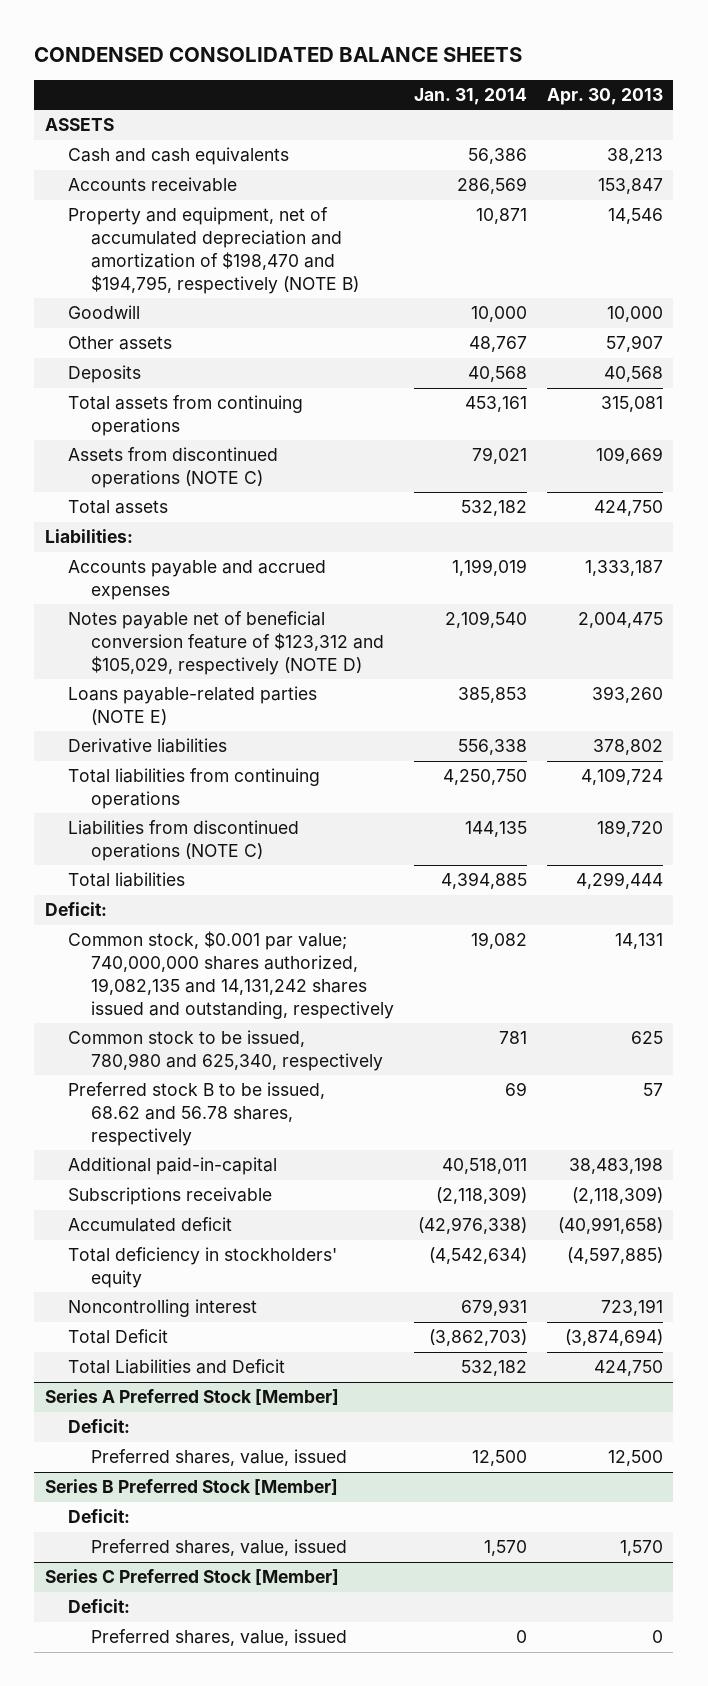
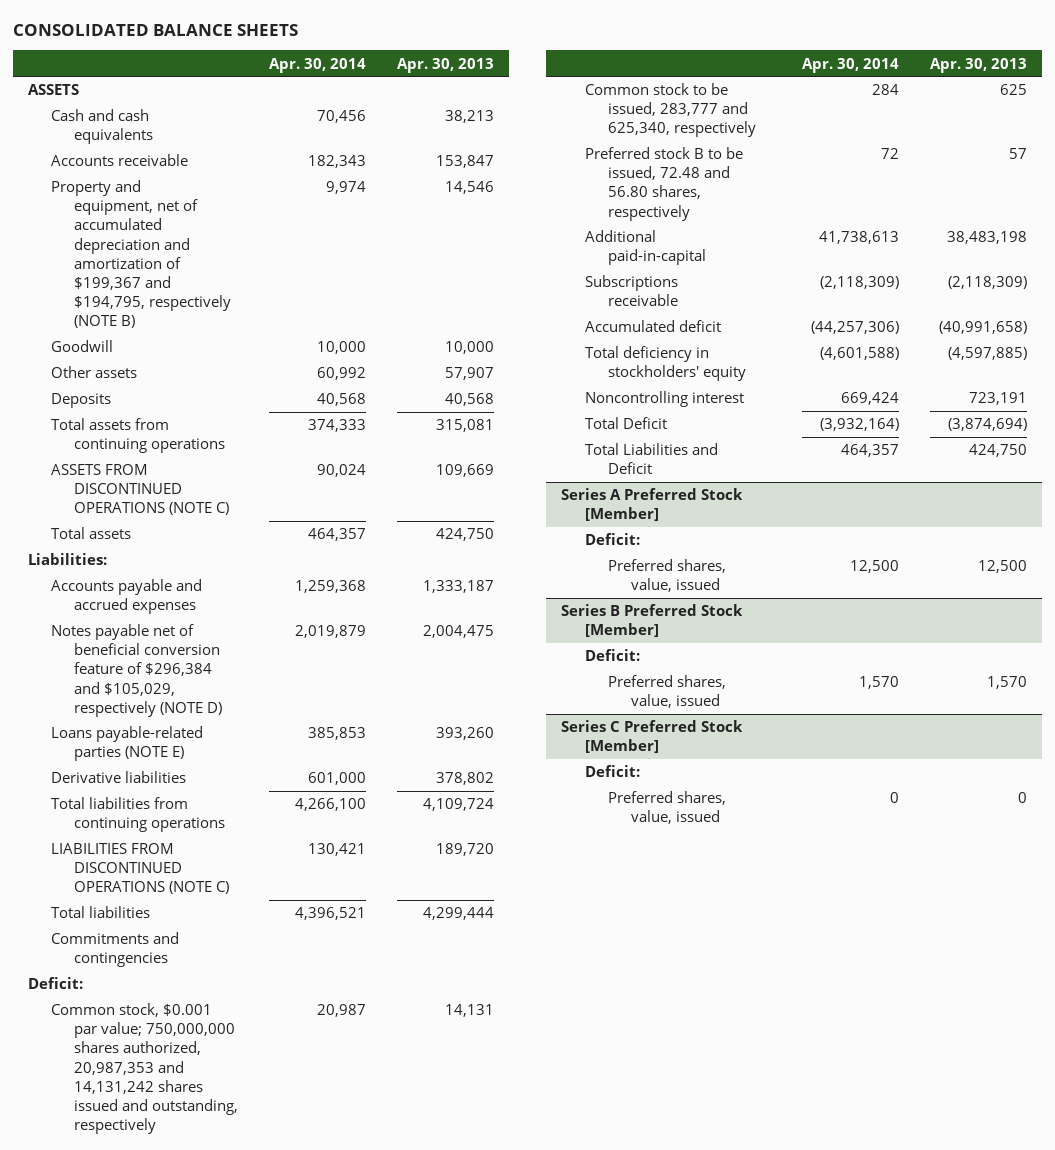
[34,46,523,62] CONDENSED CONSOLIDATED BALANCE SHEETS -> [12,23,298,36] CONSOLIDATED BALANCE SHEETS
[413,87,527,105] Jan. 31, 2014 -> none
none -> [269,57,367,73] Apr. 30, 2014
[67,207,359,294] Property and equipment, net of accumulated depreciation and amortization of $198,470 and $194,795, respectively (NOTE B) -> [51,180,232,329] Property and equipment, net of accumulated depreciation and amortization of $199,367 and $194,795, respectively (NOTE B)
[67,447,278,489] Assets from discontinued operations (NOTE C) -> [51,464,230,516] ASSETS FROM DISCONTINUED OPERATIONS (NOTE C)
[67,611,384,676] Notes payable net of beneficial conversion feature of $123,312 and $105,029, respectively (NOTE D) -> [51,624,223,717] Notes payable net of beneficial conversion feature of $296,384 and $105,029, respectively (NOTE D)
[67,820,299,862] Liabilities from discontinued operations (NOTE C) -> [51,843,230,895] LIABILITIES FROM DISCONTINUED OPERATIONS (NOTE C)
none -> [51,932,180,968] Commitments and contingencies
[67,931,394,1019] Common stock, $0.001 par value; 740,000,000 shares authorized, 19,082,135 and 14,131,242 shares issued and outstanding, respectively -> [51,1003,239,1134] Common stock, $0.001 par value; 750,000,000 shares authorized, 20,987,353 and 14,131,242 shares issued and outstanding, respectively
[67,1030,383,1072] Common stock to be issued, 780,980 and 625,340, respectively -> [584,83,756,138] Common stock to be issued, 283,777 and 625,340, respectively
[67,1082,325,1147] Preferred stock B to be issued, 68.62 and 56.78 shares, respectively -> [584,147,743,221] Preferred stock B to be issued, 72.48 and 56.80 shares, respectively

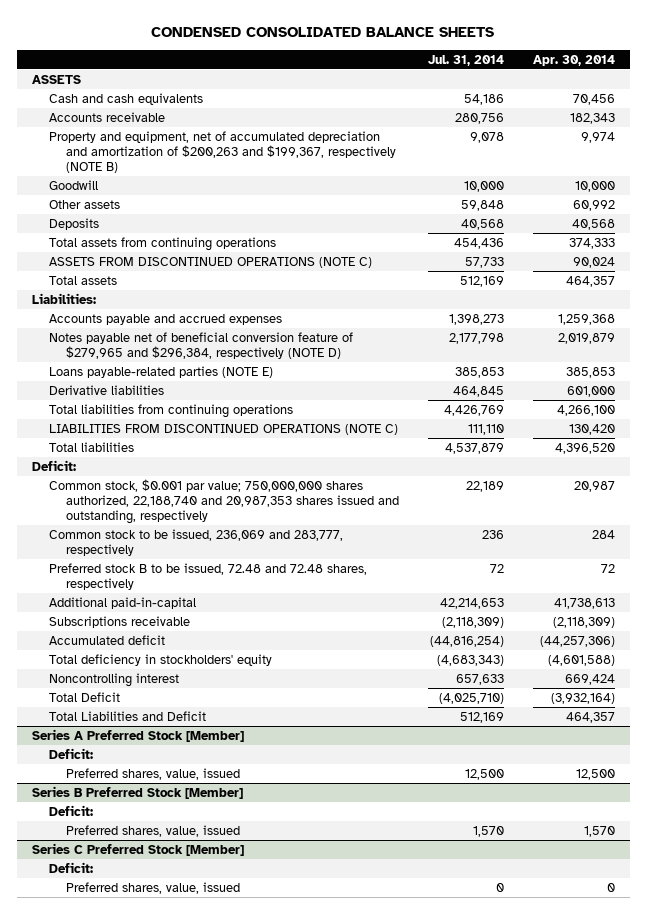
[12,23,298,36] CONSOLIDATED BALANCE SHEETS -> [151,26,495,37] CONDENSED CONSOLIDATED BALANCE SHEETS
[396,57,494,73] Apr. 30, 2013 -> none
none -> [427,54,504,66] Jul. 31, 2014
[51,180,232,329] Property and equipment, net of accumulated depreciation and amortization of $199,367 and $194,795, respectively (NOTE B) -> [48,130,396,174] Property and equipment, net of accumulated depreciation and amortization of $200,263 and $199,367, respectively (NOTE B)
[51,624,223,717] Notes payable net of beneficial conversion feature of $296,384 and $105,029, respectively (NOTE D) -> [48,331,353,360] Notes payable net of beneficial conversion feature of $279,965 and $296,384, respectively (NOTE D)
[51,932,180,968] Commitments and contingencies -> none
[308,843,367,857] 130,421 -> [569,423,616,435] 130,420
[295,907,367,921] 4,396,521 -> [555,442,616,454] 4,396,520
[51,1003,239,1134] Common stock, $0.001 par value; 750,000,000 shares authorized, 20,987,353 and 14,131,242 shares issued and outstanding, respectively -> [48,478,399,525] Common stock, $0.001 par value; 750,000,000 shares authorized, 22,188,740 and 20,987,353 shares issued and outstanding, respectively
[584,83,756,138] Common stock to be issued, 283,777 and 625,340, respectively -> [48,528,343,557] Common stock to be issued, 236,069 and 283,777, respectively
[584,147,743,221] Preferred stock B to be issued, 72.48 and 56.80 shares, respectively -> [48,562,367,591] Preferred stock B to be issued, 72.48 and 72.48 shares, respectively

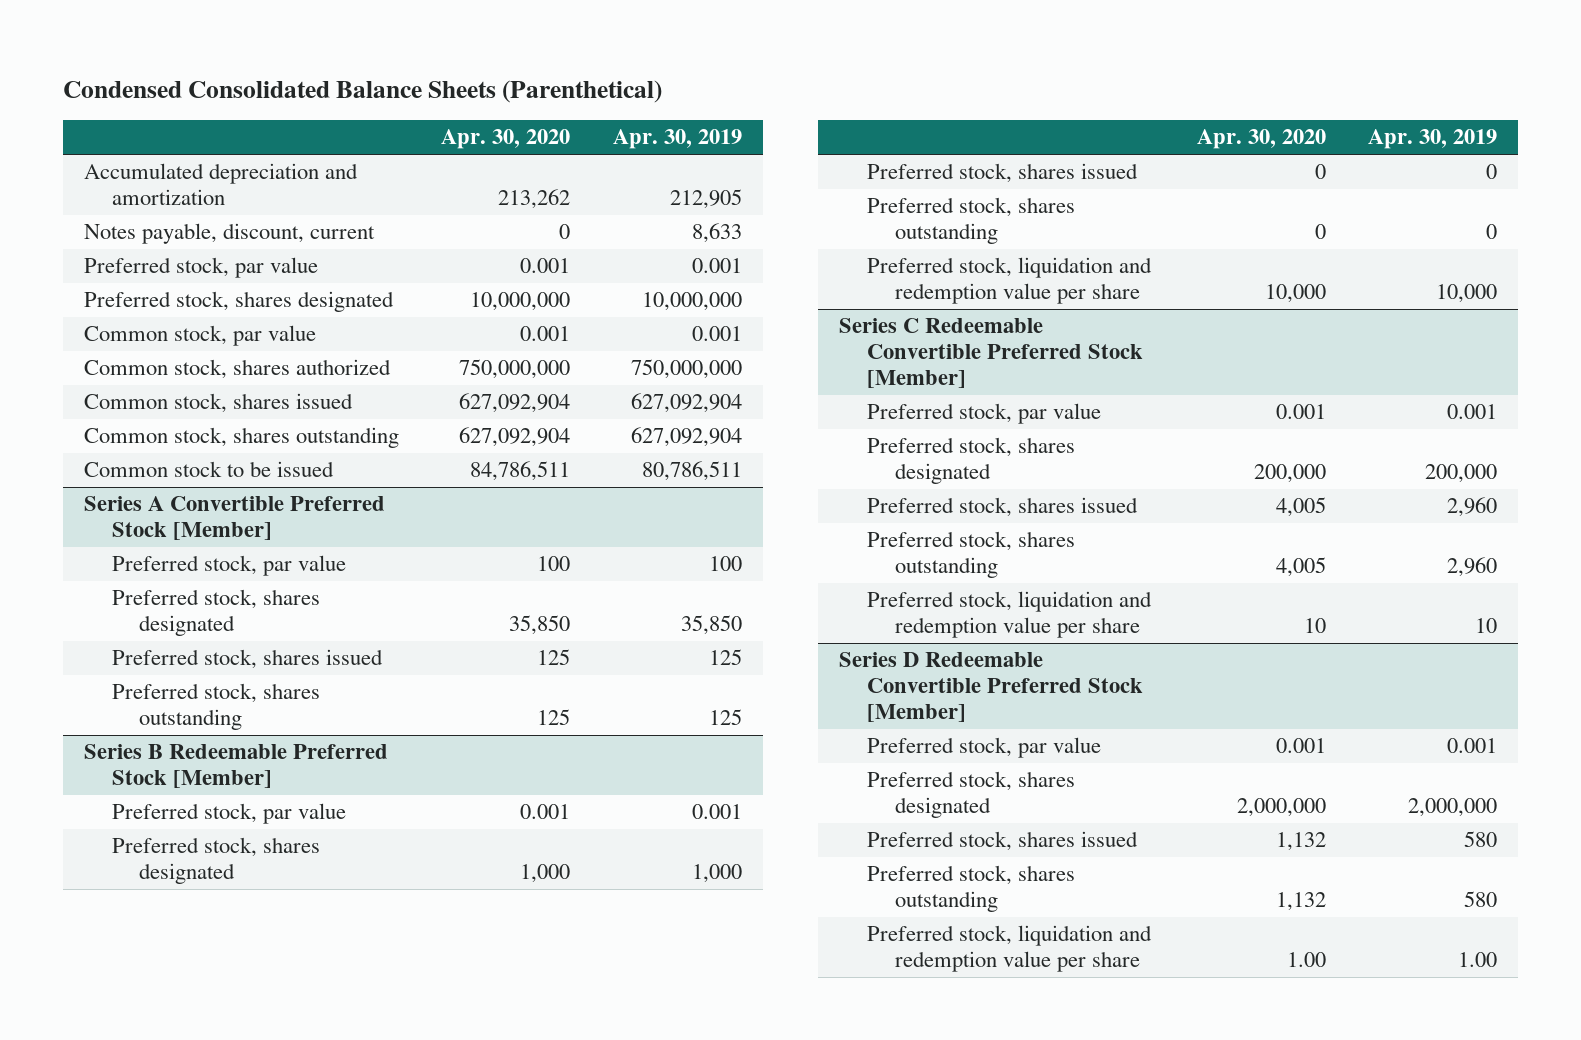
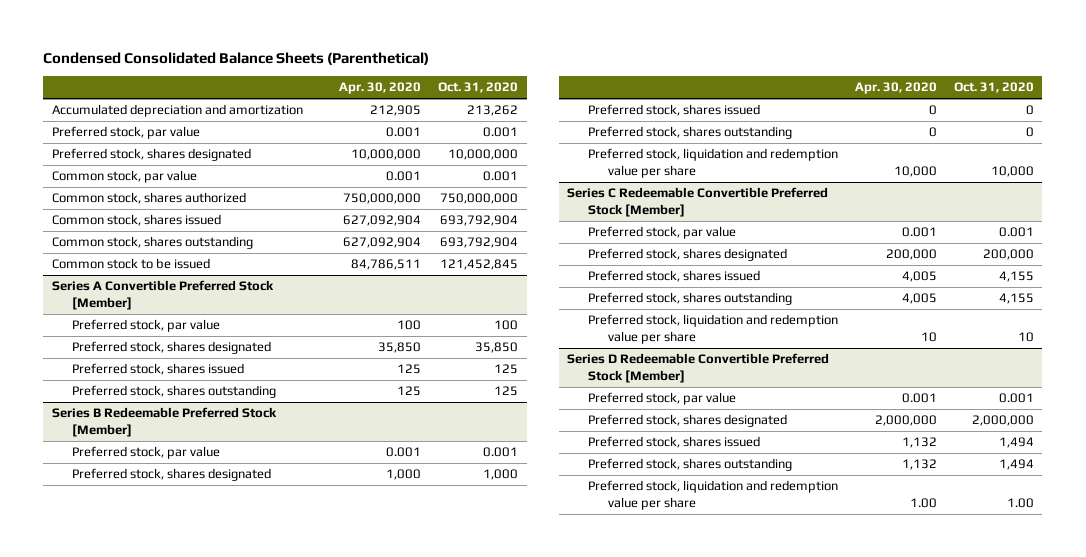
[612,129,742,150] Apr. 30, 2019 -> none
none -> [438,82,519,94] Oct. 31, 2020
[84,223,376,245] Notes payable, discount, current -> none
[498,189,571,210] 213,262 -> [370,105,422,117] 212,905

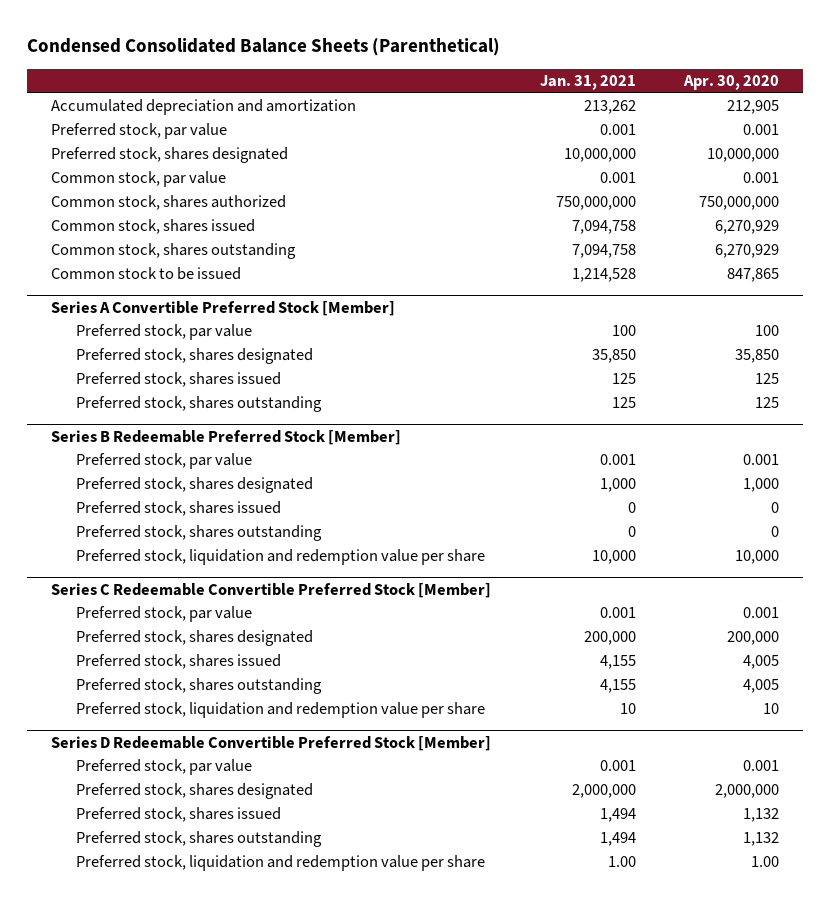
[438,82,519,94] Oct. 31, 2020 -> none
none -> [539,75,636,91] Jan. 31, 2021
[343,215,422,227] 627,092,904 -> [715,220,780,235] 6,270,929
[343,237,422,249] 627,092,904 -> [715,244,780,259] 6,270,929
[351,259,422,271] 84,786,511 -> [727,268,780,283] 847,865

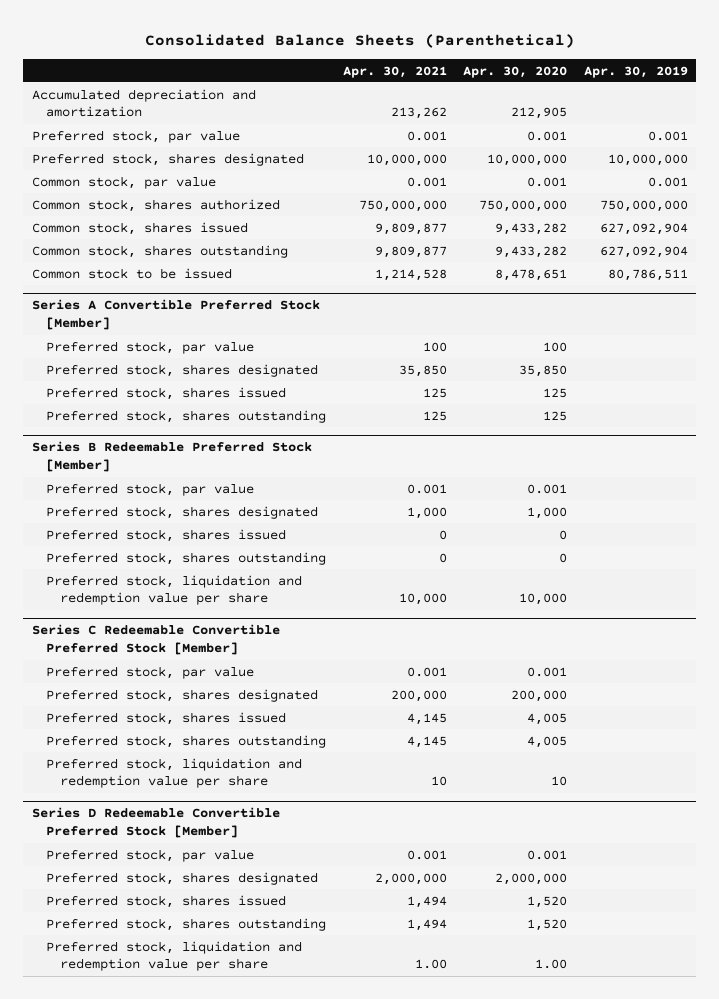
[26,38,500,57] Condensed Consolidated Balance Sheets (Parenthetical) -> [144,34,575,49] Consolidated Balance Sheets (Parenthetical)
[539,75,636,91] Jan. 31, 2021 -> none
none -> [342,65,447,78] Apr. 30, 2021
none -> [583,65,688,78] Apr. 30, 2019
[715,220,780,235] 6,270,929 -> [495,222,568,235] 9,433,282
[715,244,780,259] 6,270,929 -> [495,245,568,258] 9,433,282
[727,268,780,283] 847,865 -> [495,268,568,281] 8,478,651
[743,808,780,823] 1,132 -> [527,895,568,908] 1,520
[743,832,780,847] 1,132 -> [527,918,568,931] 1,520

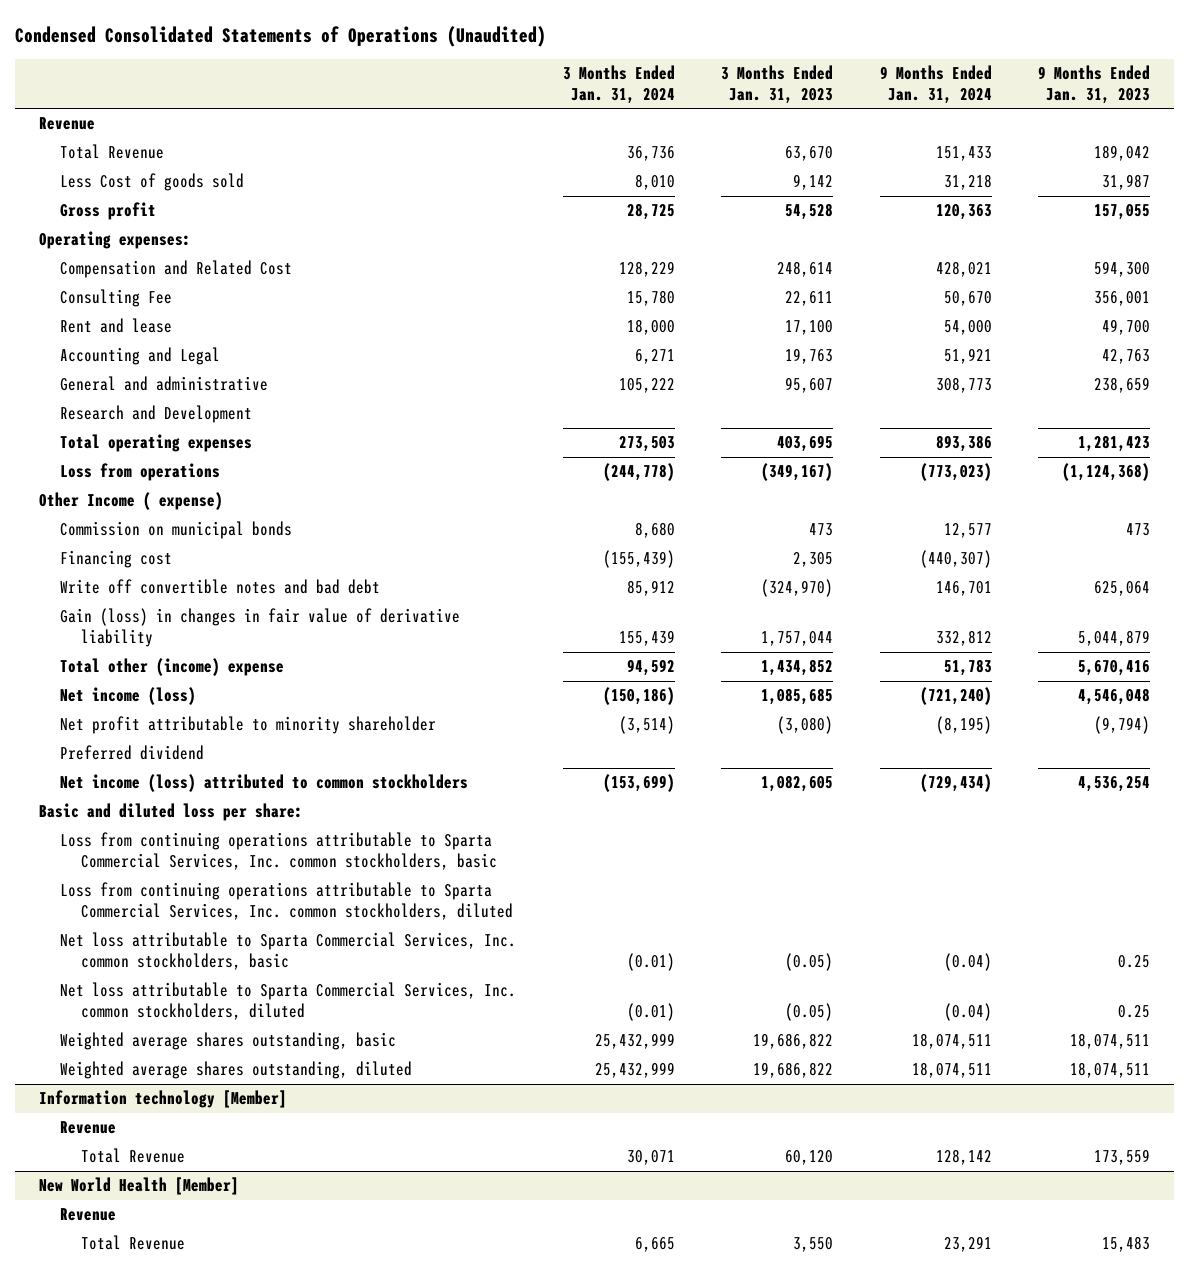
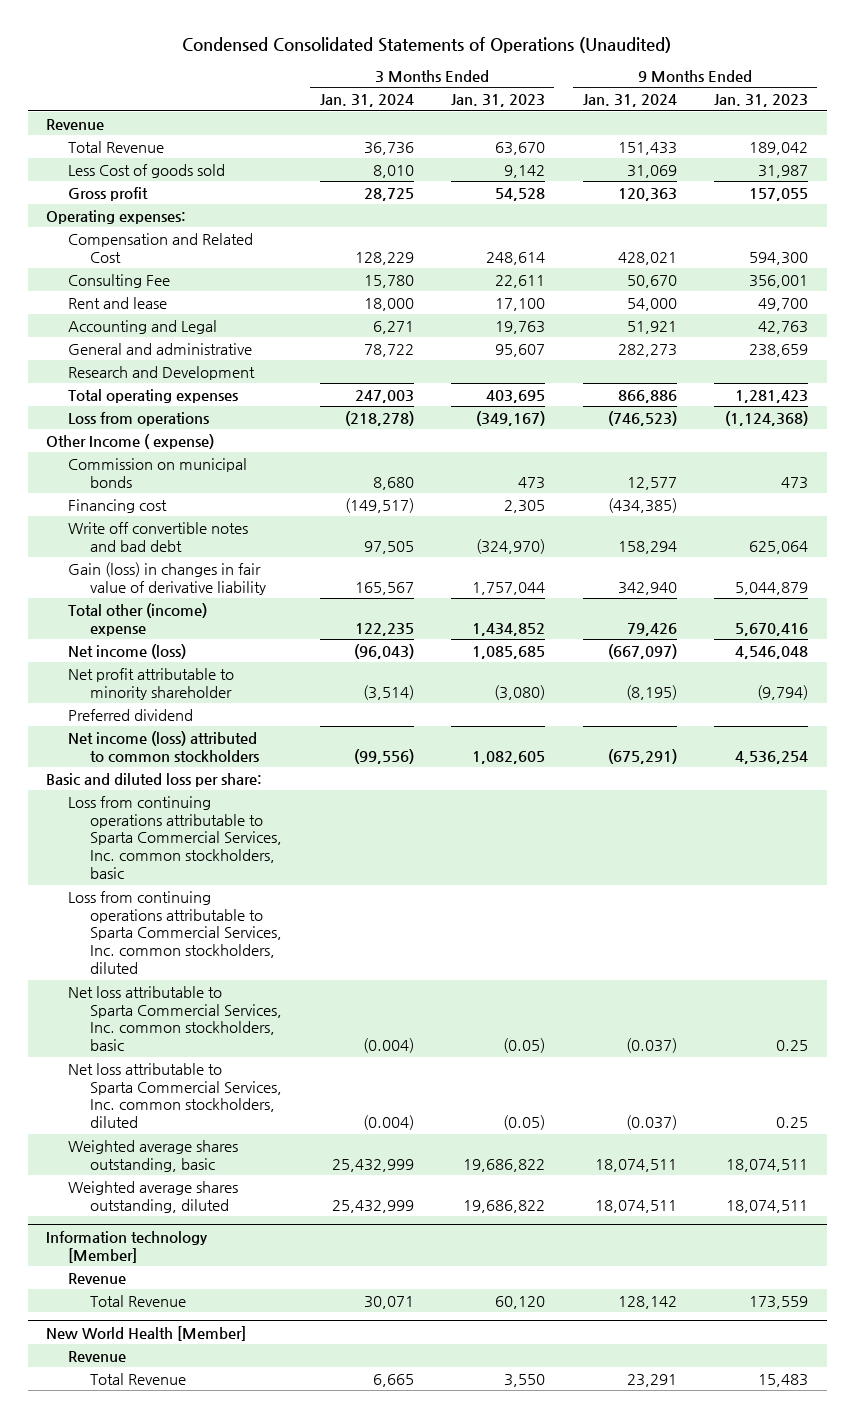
[943,174,992,191] 31,218 -> [626,164,677,178] 31,069
[618,378,675,394] 105,222 -> [363,343,414,357] 78,722
[935,377,992,394] 308,773 -> [617,343,677,357] 282,273
[618,436,675,453] 273,503 -> [354,389,414,403] 247,003
[935,435,992,453] 893,386 -> [617,389,677,403] 866,886
[602,463,675,482] (244,778) -> [344,410,414,426] (218,278)
[919,463,992,482] (773,023) -> [607,410,677,426] (746,523)
[602,550,675,569] (155,439) -> [344,497,414,513] (149,517)
[919,550,992,569] (440,307) -> [607,497,677,513] (434,385)
[626,580,675,597] 85,912 -> [363,540,414,554] 97,505
[935,581,992,597] 146,701 -> [617,540,677,554] 158,294
[618,630,675,647] 155,439 -> [354,581,414,595] 165,567
[935,630,992,647] 332,812 -> [617,581,677,595] 342,940
[626,659,675,677] 94,592 -> [354,622,414,636] 122,235
[943,659,992,677] 51,783 -> [626,622,677,636] 79,426
[602,687,675,706] (150,186) -> [353,643,414,659] (96,043)
[919,687,992,706] (721,240) -> [607,643,677,659] (667,097)
[602,774,675,793] (153,699) -> [353,748,414,764] (99,556)
[919,774,992,793] (729,434) -> [607,748,677,764] (675,291)
[626,953,675,972] (0.01) -> [362,1038,414,1054] (0.004)
[943,953,992,972] (0.04) -> [625,1038,677,1054] (0.037)
[626,1003,675,1022] (0.01) -> [362,1115,414,1131] (0.004)
[943,1003,992,1022] (0.04) -> [625,1115,677,1131] (0.037)

